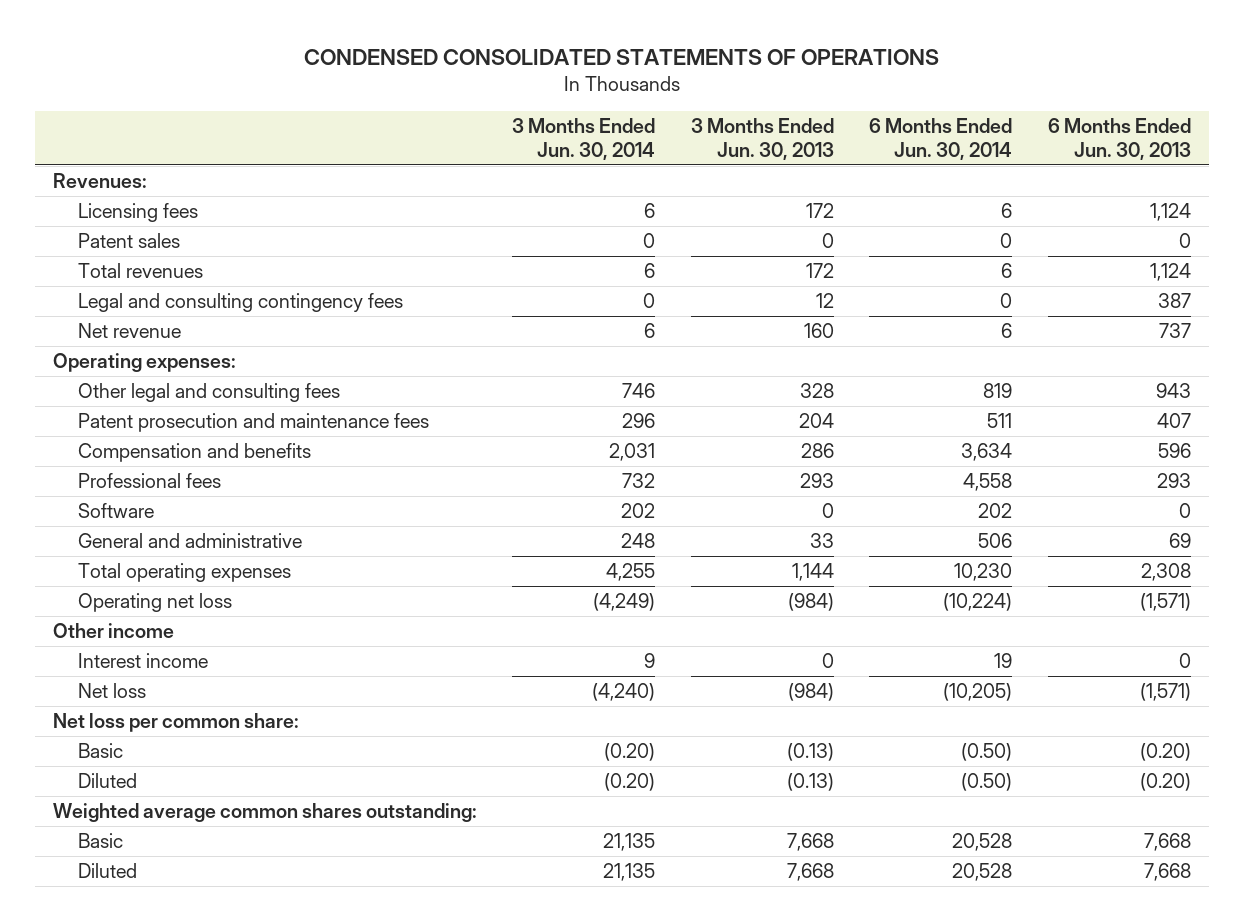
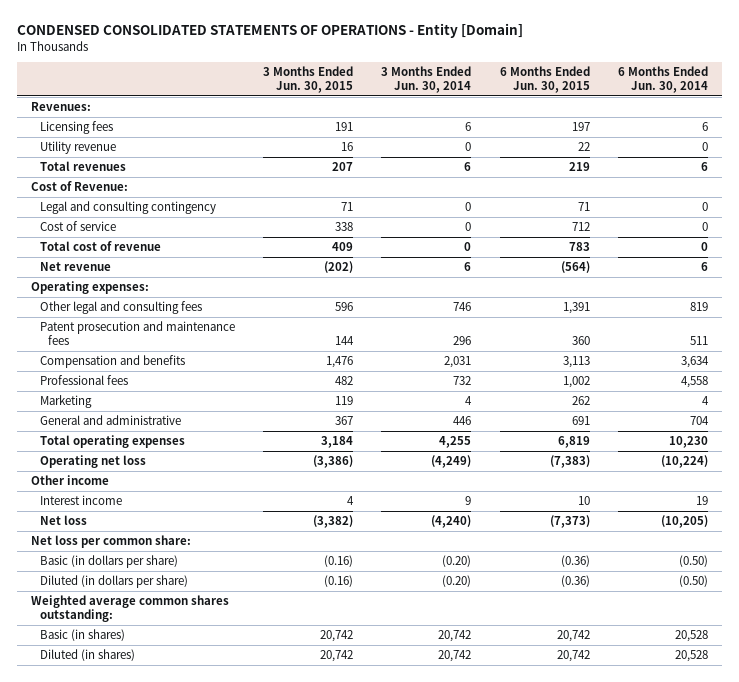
[303,49,939,66] CONDENSED CONSOLIDATED STATEMENTS OF OPERATIONS -> [17,22,524,38] CONDENSED CONSOLIDATED STATEMENTS OF OPERATIONS - Entity [Domain]
[690,117,834,160] 3 Months Ended Jun. 30, 2013 -> none
[1048,117,1192,160] 6 Months Ended Jun. 30, 2013 -> none
none -> [263,66,354,93] 3 Months Ended Jun. 30, 2015
none -> [499,66,590,93] 6 Months Ended Jun. 30, 2015
[77,233,180,249] Patent sales -> none
none -> [39,141,116,155] Utility revenue
none -> [31,181,129,192] Cost of Revenue:
[77,293,403,313] Legal and consulting contingency fees -> [39,201,216,215] Legal and consulting contingency
none -> [39,221,116,232] Cost of service
none -> [39,241,161,252] Total cost of revenue
[77,503,154,519] Software -> none
none -> [39,395,92,409] Marketing
[621,533,656,549] 248 -> [453,416,472,426] 446
[978,533,1013,549] 506 -> [689,416,709,426] 704
[77,743,123,759] Basic -> [39,555,178,569] Basic (in dollars per share)
[77,773,137,789] Diluted -> [39,575,188,589] Diluted (in dollars per share)
[77,833,123,849] Basic -> [39,629,125,642] Basic (in shares)
[603,833,656,852] 21,135 -> [438,630,472,643] 20,742
[77,863,137,879] Diluted -> [39,649,135,662] Diluted (in shares)
[603,863,656,882] 21,135 -> [438,650,472,663] 20,742

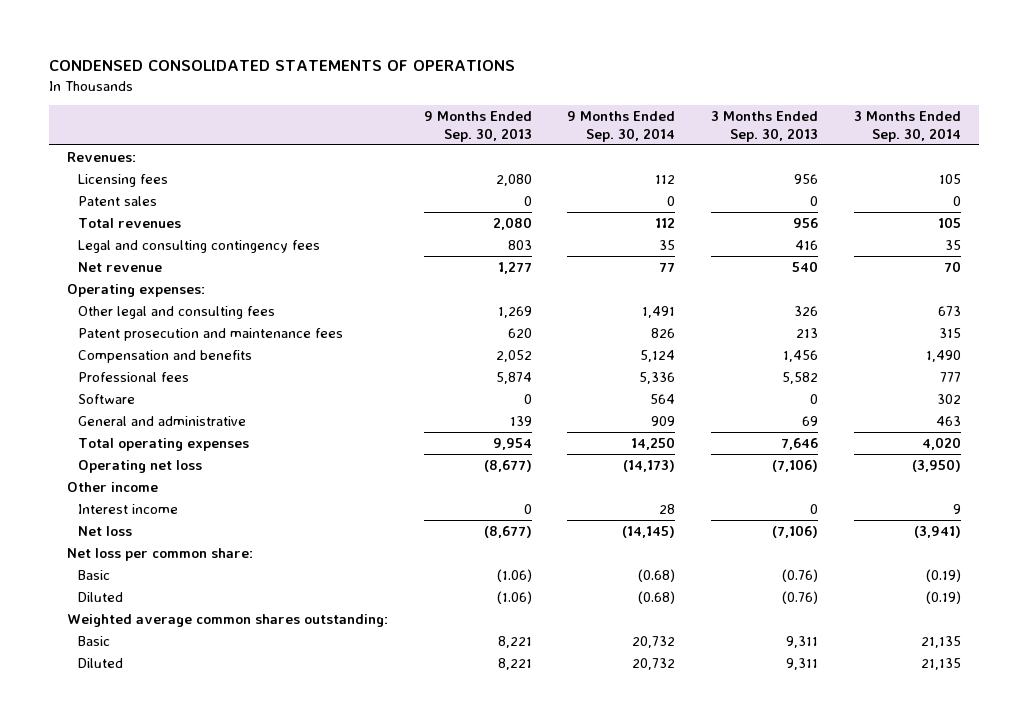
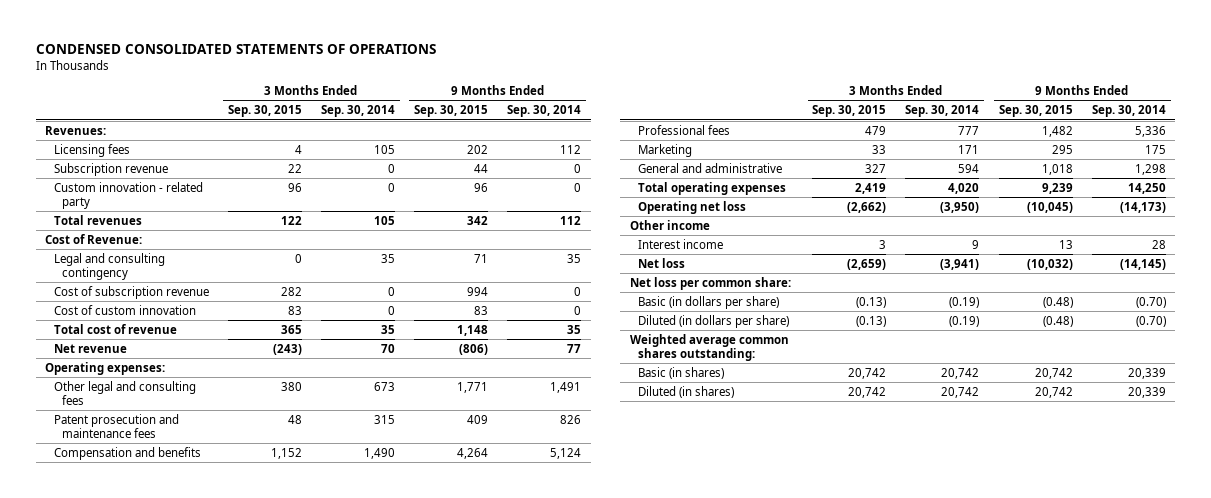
[423,110,532,142] 9 Months Ended Sep. 30, 2013 -> none
[711,110,819,142] 3 Months Ended Sep. 30, 2013 -> none
none -> [227,105,302,118] Sep. 30, 2015
none -> [414,105,489,118] Sep. 30, 2015
[77,195,157,206] Patent sales -> none
none -> [53,162,168,176] Subscription revenue
none -> [53,181,203,209] Custom innovation - related party
none -> [45,233,143,244] Cost of Revenue:
[77,239,320,253] Legal and consulting contingency fees -> [53,252,165,280] Legal and consulting contingency
none -> [53,285,209,299] Cost of subscription revenue
none -> [53,304,196,315] Cost of custom innovation
none -> [53,323,177,334] Total cost of revenue
[77,393,135,404] Software -> none
none -> [638,143,693,157] Marketing
[651,415,676,426] 909 -> [1134,163,1166,175] 1,298
[935,415,961,426] 463 -> [958,163,980,173] 594
[77,569,110,580] Basic -> [638,295,780,309] Basic (in dollars per share)
[638,568,676,582] (0.68) -> [1135,296,1166,308] (0.70)
[77,591,123,602] Diluted -> [638,314,790,328] Diluted (in dollars per share)
[638,590,676,604] (0.68) -> [1135,315,1166,327] (0.70)
[77,635,110,646] Basic -> [638,366,725,379] Basic (in shares)
[632,635,676,648] 20,732 -> [1127,367,1166,379] 20,339
[920,635,961,648] 21,135 -> [941,367,980,379] 20,742
[77,657,123,668] Diluted -> [638,385,735,398] Diluted (in shares)
[632,657,676,670] 20,732 -> [1127,386,1166,398] 20,339
[920,657,961,670] 21,135 -> [941,386,980,398] 20,742

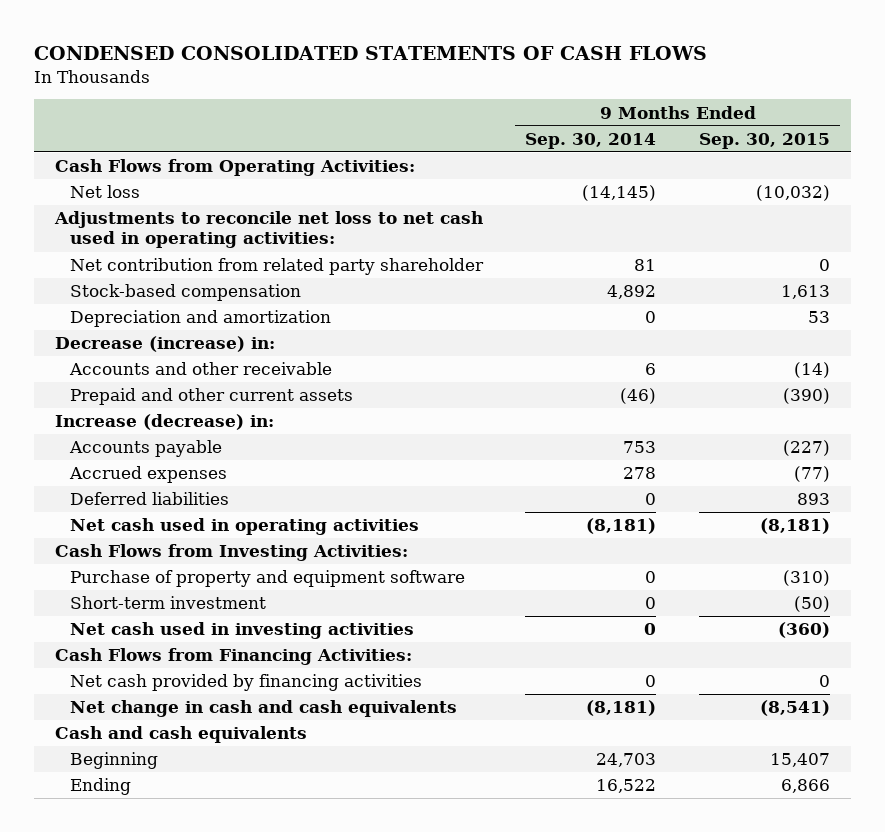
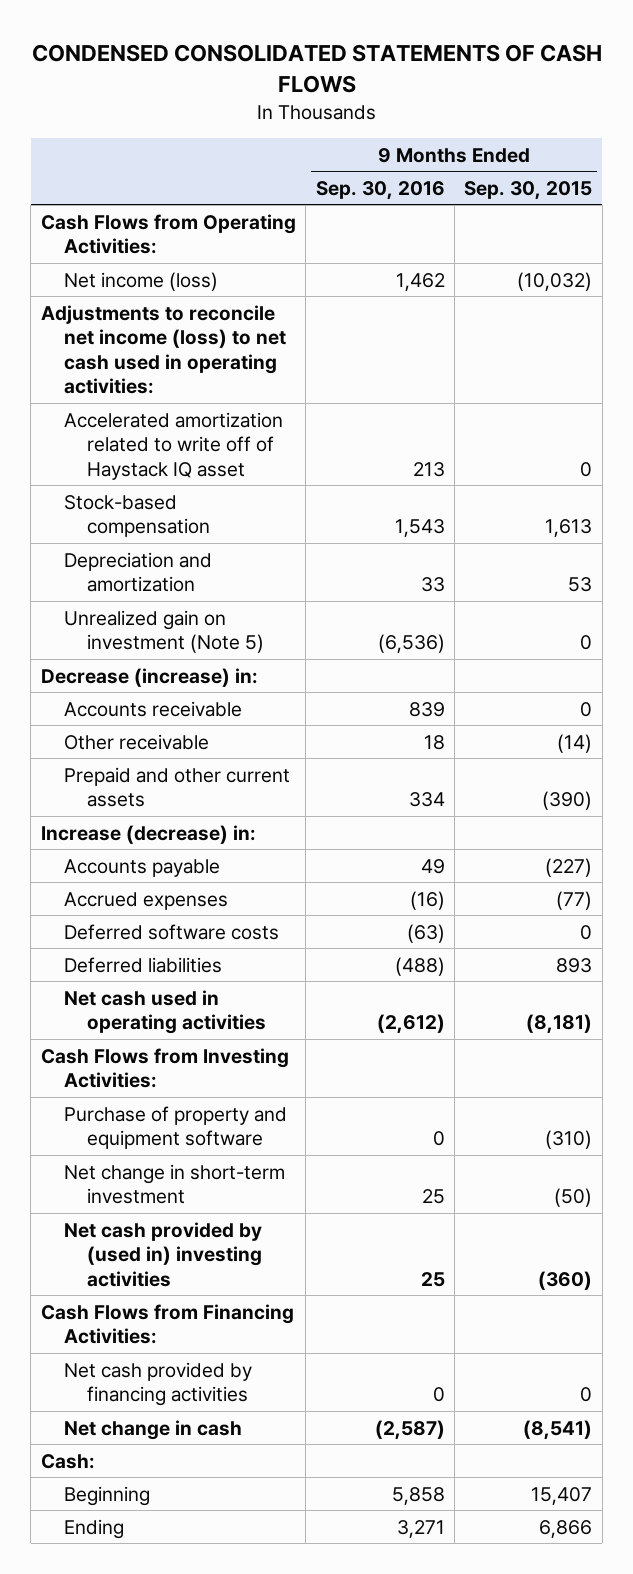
[525,132,657,149] Sep. 30, 2014 -> none
none -> [315,180,445,200] Sep. 30, 2016
[69,258,484,276] Net contribution from related party shareholder -> none
[69,185,140,199] Net loss -> [63,271,218,291] Net income (loss)
[54,211,484,249] Adjustments to reconcile net loss to net cash used in operating activities: -> [40,304,286,395] Adjustments to reconcile net income (loss) to net cash used in operating activities:
none -> [63,411,283,480] Accelerated amortization related to write off of Haystack IQ asset
none -> [63,609,264,654] Unrealized gain on investment (Note 5)
[68,362,332,376] Accounts and other receivable -> [63,700,242,717] Accounts receivable
[793,362,830,379] (14) -> [580,701,593,717] 0
none -> [63,733,209,750] Other receivable
none -> [63,923,279,940] Deferred software costs
[69,596,266,610] Short-term investment -> [63,1163,285,1205] Net change in short-term investment
[69,622,414,640] Net cash used in investing activities -> [63,1221,262,1287] Net cash provided by (used in) investing activities
[69,700,457,718] Net change in cash and cash equivalents -> [63,1419,242,1440] Net change in cash
[55,726,308,744] Cash and cash equivalents -> [40,1453,95,1469] Cash:

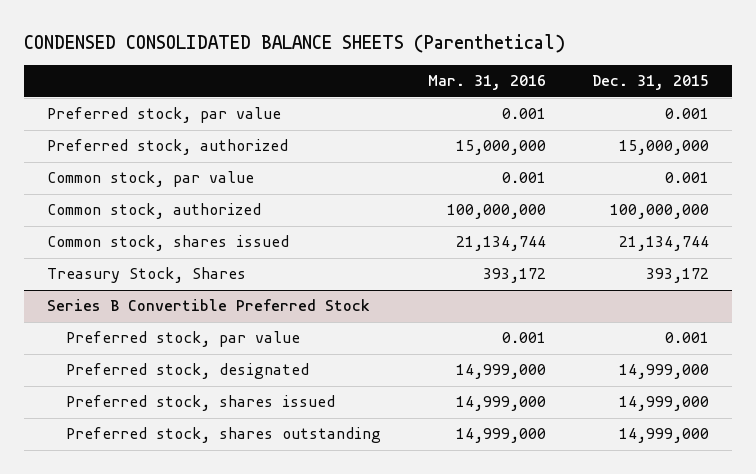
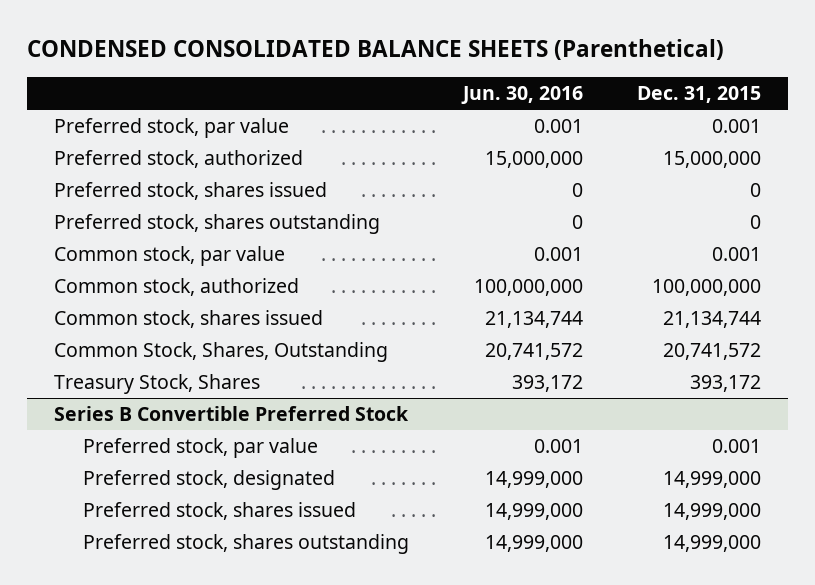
[427,75,546,91] Mar. 31, 2016 -> none
none -> [461,86,584,105] Jun. 30, 2016
none -> [53,182,327,201] Preferred stock, shares issued
none -> [53,214,380,235] Preferred stock, shares outstanding
none -> [53,342,388,363] Common Stock, Shares, Outstanding

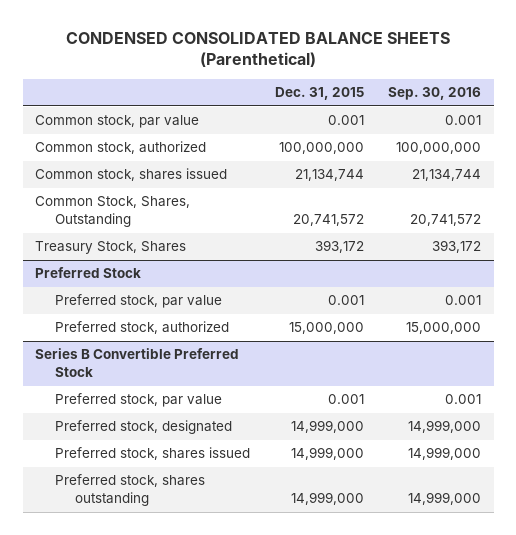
[461,86,584,105] Jun. 30, 2016 -> none
none -> [388,87,482,101] Sep. 30, 2016
[53,118,289,139] Preferred stock, par value -> none
[53,150,303,169] Preferred stock, authorized -> none
[53,182,327,201] Preferred stock, shares issued -> none
[53,214,380,235] Preferred stock, shares outstanding -> none
none -> [34,267,141,279] Preferred Stock
none -> [54,294,222,309] Preferred stock, par value
none -> [54,321,229,335] Preferred stock, authorized

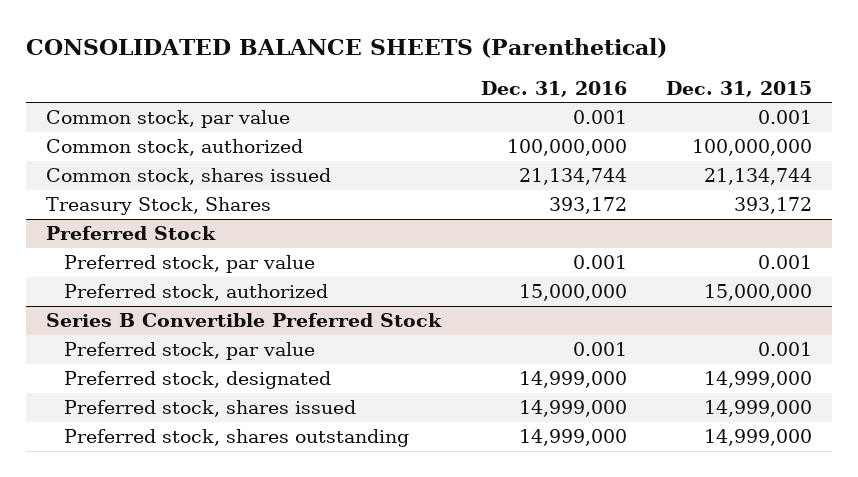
[66,31,451,68] CONDENSED CONSOLIDATED BALANCE SHEETS (Parenthetical) -> [26,38,668,59] CONSOLIDATED BALANCE SHEETS (Parenthetical)
[388,87,482,101] Sep. 30, 2016 -> none
none -> [480,80,627,97] Dec. 31, 2016
[34,196,190,228] Common Stock, Shares, Outstanding -> none

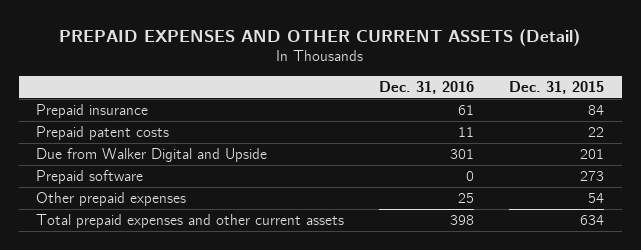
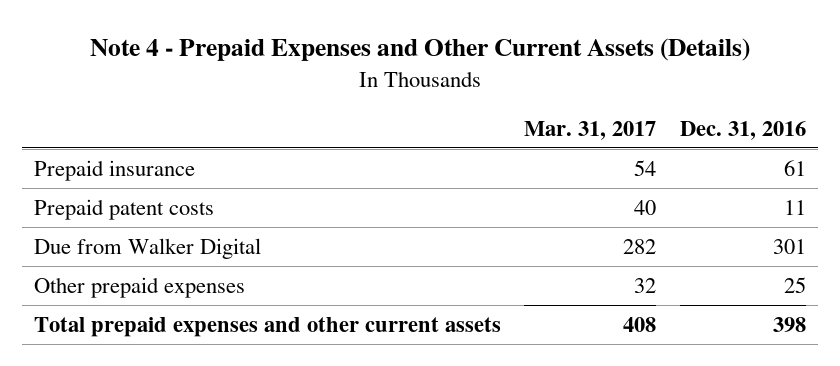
[59,28,581,46] PREPAID EXPENSES AND OTHER CURRENT ASSETS (Detail) -> [89,38,750,62] Note 4 - Prepaid Expenses and Other Current Assets (Details)
[509,81,605,95] Dec. 31, 2015 -> none
none -> [524,120,657,140] Mar. 31, 2017
[36,170,144,185] Prepaid software -> none
[36,148,268,163] Due from Walker Digital and Upside -> [33,237,261,259] Due from Walker Digital

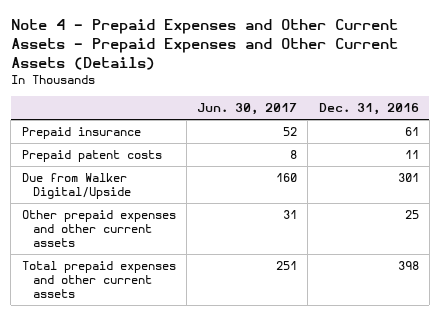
[89,38,750,62] Note 4 - Prepaid Expenses and Other Current Assets (Details) -> [10,18,398,70] Note 4 - Prepaid Expenses and Other Current Assets - Prepaid Expenses and Other Current Assets (Details)
[524,120,657,140] Mar. 31, 2017 -> none
none -> [197,103,298,116] Jun. 30, 2017
[33,237,261,259] Due from Walker Digital -> [21,173,131,200] Due from Walker Digital/Upside
[33,276,245,298] Other prepaid expenses -> [21,210,176,248] Other prepaid expenses and other current assets

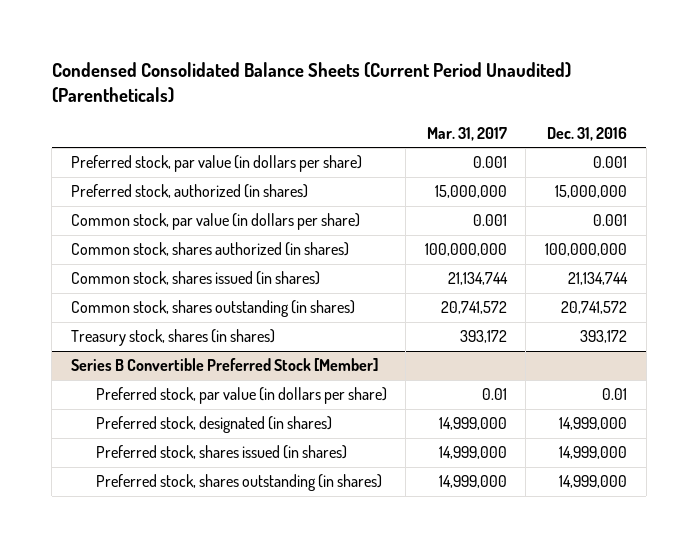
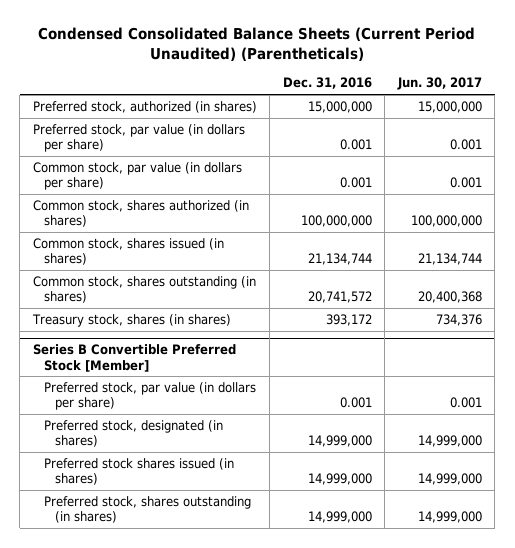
[426,126,507,141] Mar. 31, 2017 -> none
none -> [396,77,482,91] Jun. 30, 2017
[71,155,363,173] Preferred stock, par value (in dollars per share) -> [32,123,245,153] Preferred stock, par value (in dollars per share)
[602,388,628,401] 0.01 -> [339,397,372,409] 0.001
[95,445,347,460] Preferred stock, shares issued (in shares) -> [43,457,234,486] Preferred stock shares issued (in shares)

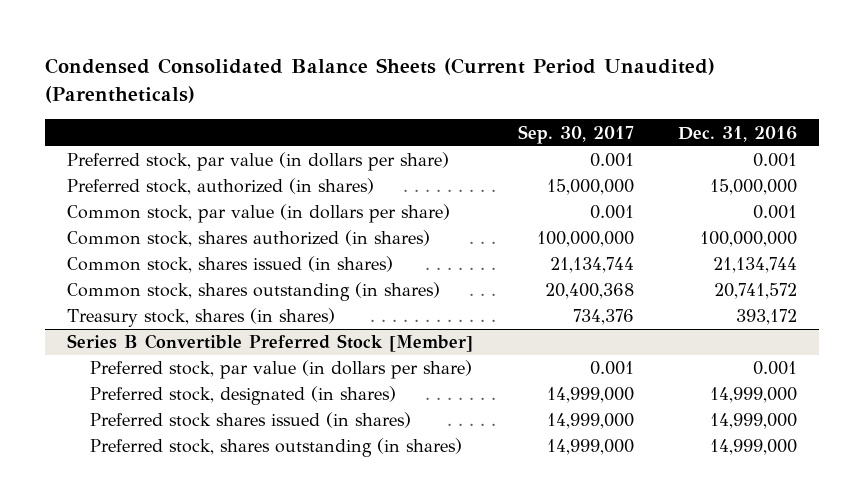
[396,77,482,91] Jun. 30, 2017 -> none
none -> [517,124,634,144] Sep. 30, 2017
[32,100,257,113] Preferred stock, authorized (in shares) -> [67,178,375,196] Preferred stock, authorized (in shares)

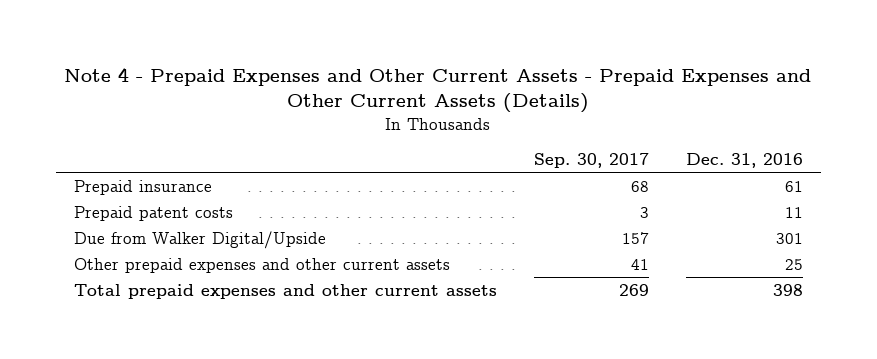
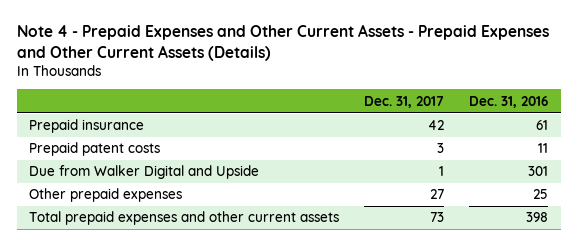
[533,153,649,169] Sep. 30, 2017 -> none
none -> [364,95,445,108] Dec. 31, 2017
[74,230,327,249] Due from Walker Digital/Upside -> [29,165,260,180] Due from Walker Digital and Upside
[74,257,451,273] Other prepaid expenses and other current assets -> [29,188,183,203] Other prepaid expenses

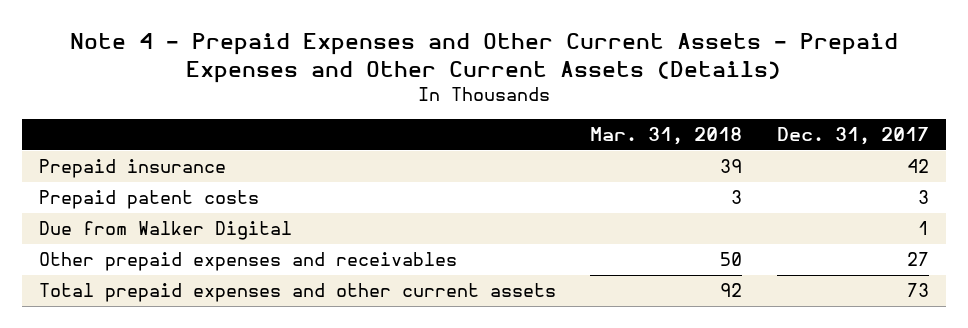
[469,95,549,108] Dec. 31, 2016 -> none
none -> [590,126,743,145] Mar. 31, 2018
[29,165,260,180] Due from Walker Digital and Upside -> [38,221,292,241] Due from Walker Digital
[29,188,183,203] Other prepaid expenses -> [38,252,457,272] Other prepaid expenses and receivables

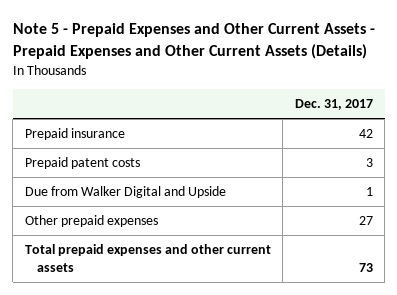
[69,33,898,83] Note 4 - Prepaid Expenses and Other Current Assets - Prepaid Expenses and Other Current Assets (Details) -> [12,23,375,60] Note 5 - Prepaid Expenses and Other Current Assets - Prepaid Expenses and Other Current Assets (Details)
[590,126,743,145] Mar. 31, 2018 -> none
[38,221,292,241] Due from Walker Digital -> [24,186,226,199] Due from Walker Digital and Upside
[38,252,457,272] Other prepaid expenses and receivables -> [24,215,158,228] Other prepaid expenses

